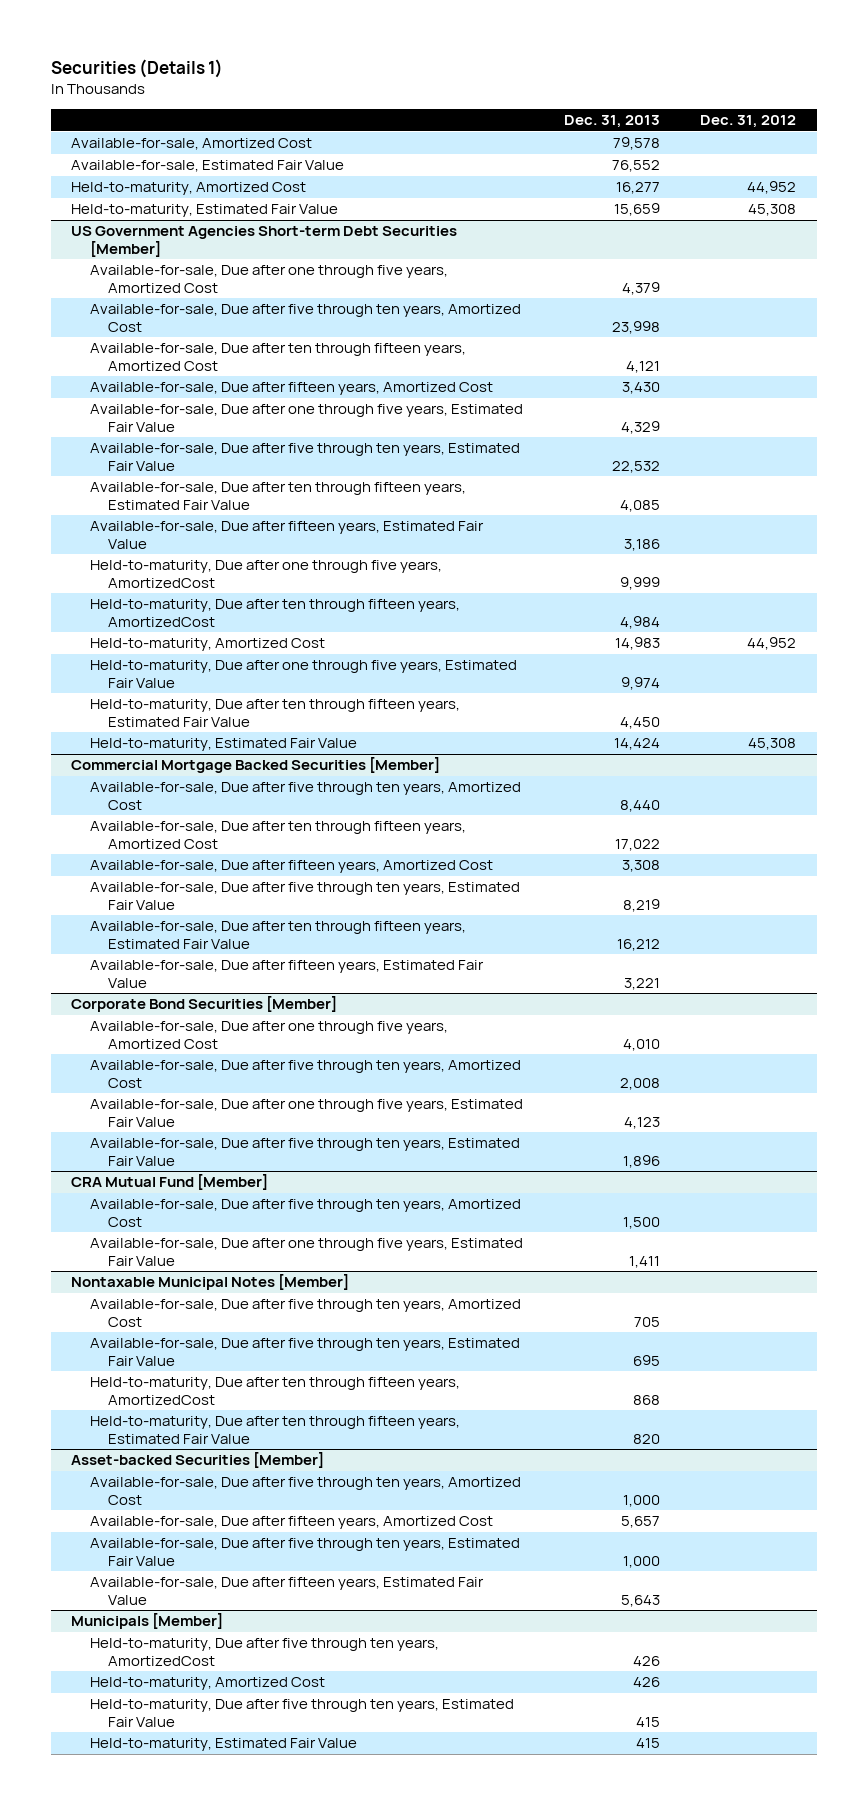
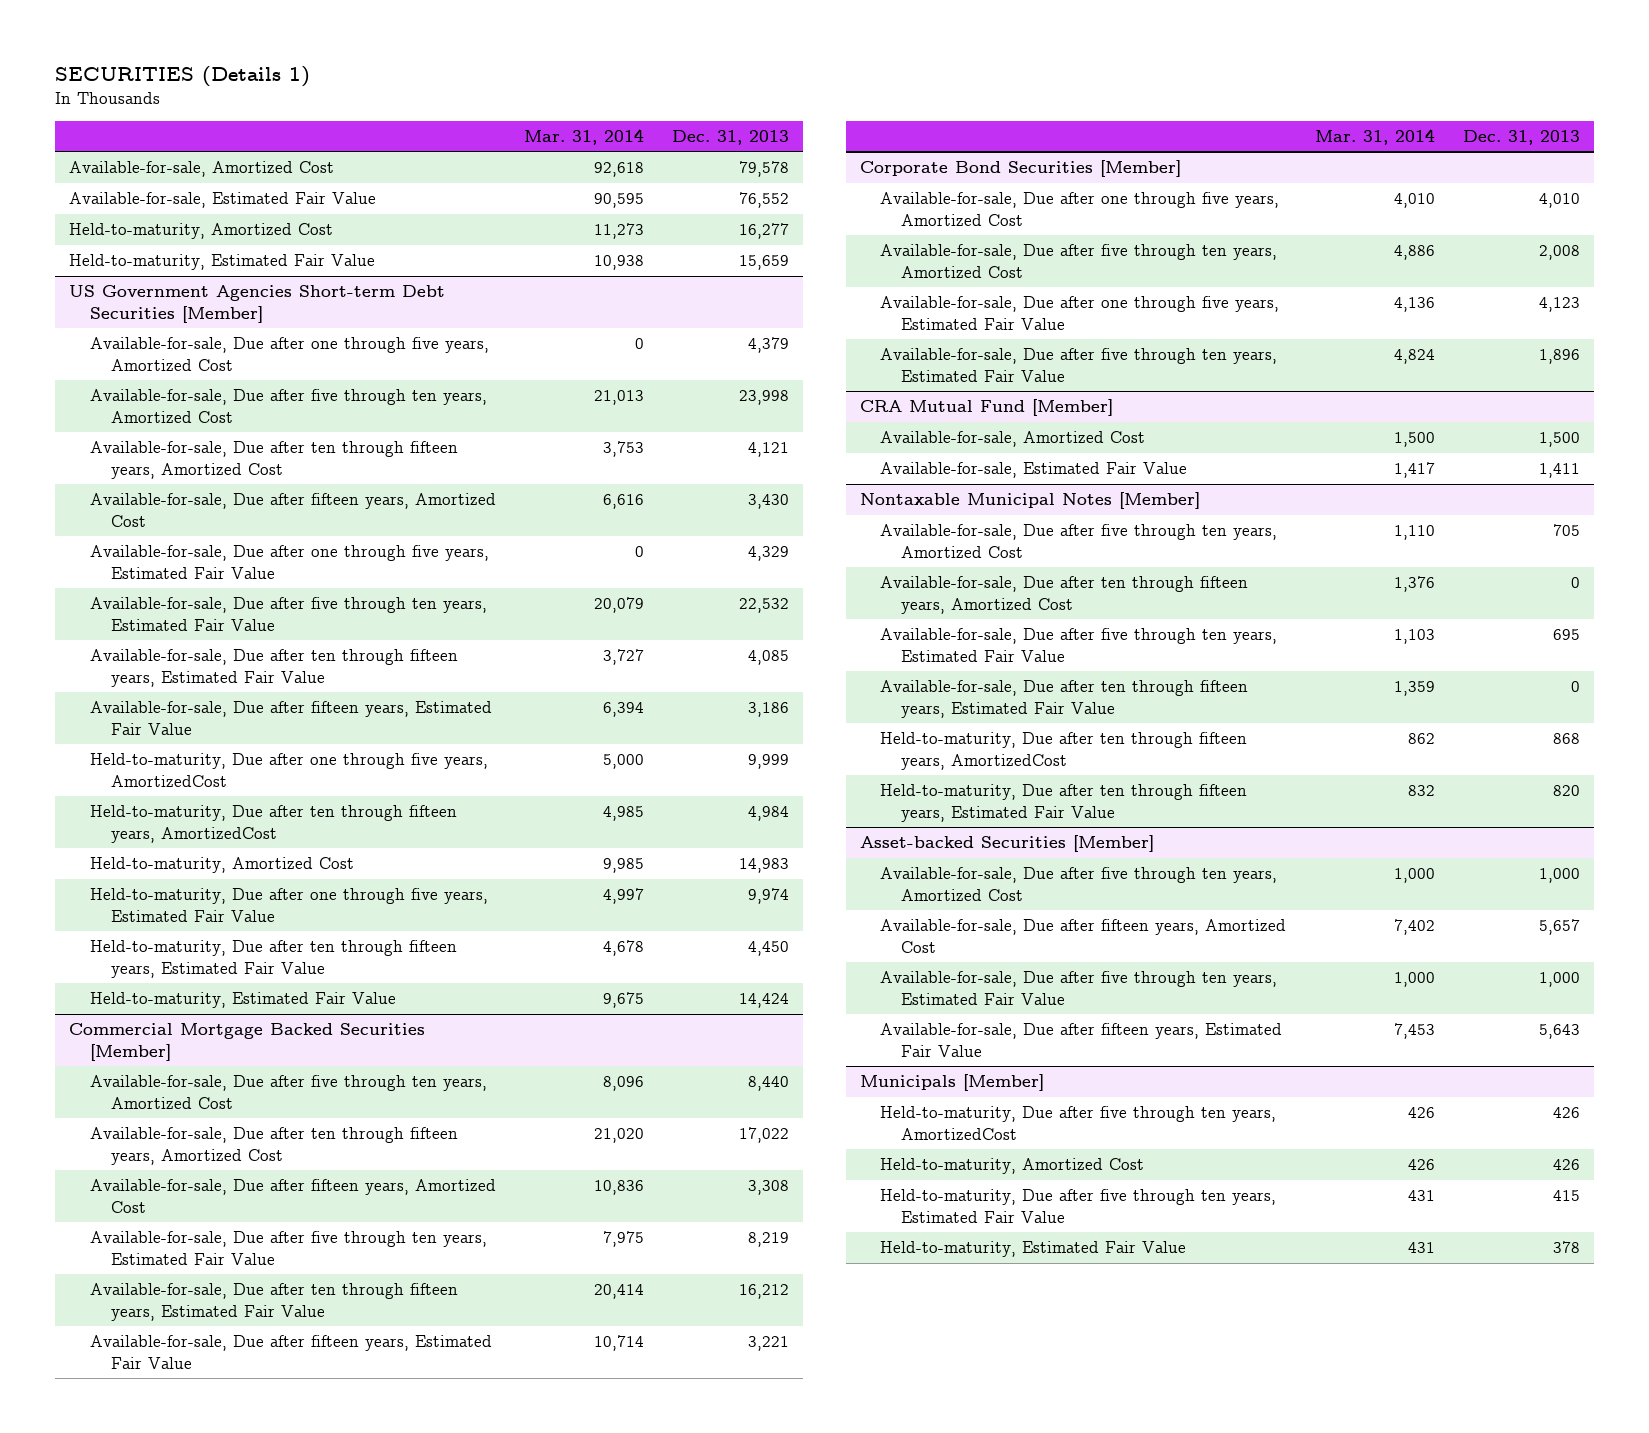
[50,58,223,78] Securities (Details 1) -> [54,66,310,88] SECURITIES (Details 1)
[700,114,797,128] Dec. 31, 2012 -> none
none -> [524,128,645,145] Mar. 31, 2014
[89,1199,521,1227] Available-for-sale, Due after five through ten years, Amortized Cost -> none
none -> [880,431,1146,448] Available-for-sale, Amortized Cost
[89,1238,523,1266] Available-for-sale, Due after one through five years, Estimated Fair Value -> [880,462,1188,479] Available-for-sale, Estimated Fair Value
none -> [880,576,1249,614] Available-for-sale, Due after ten through fifteen years, Amortized Cost
none -> [880,680,1249,718] Available-for-sale, Due after ten through fifteen years, Estimated Fair Value
[635,1738,660,1749] 415 -> [1552,1241,1580,1254] 378

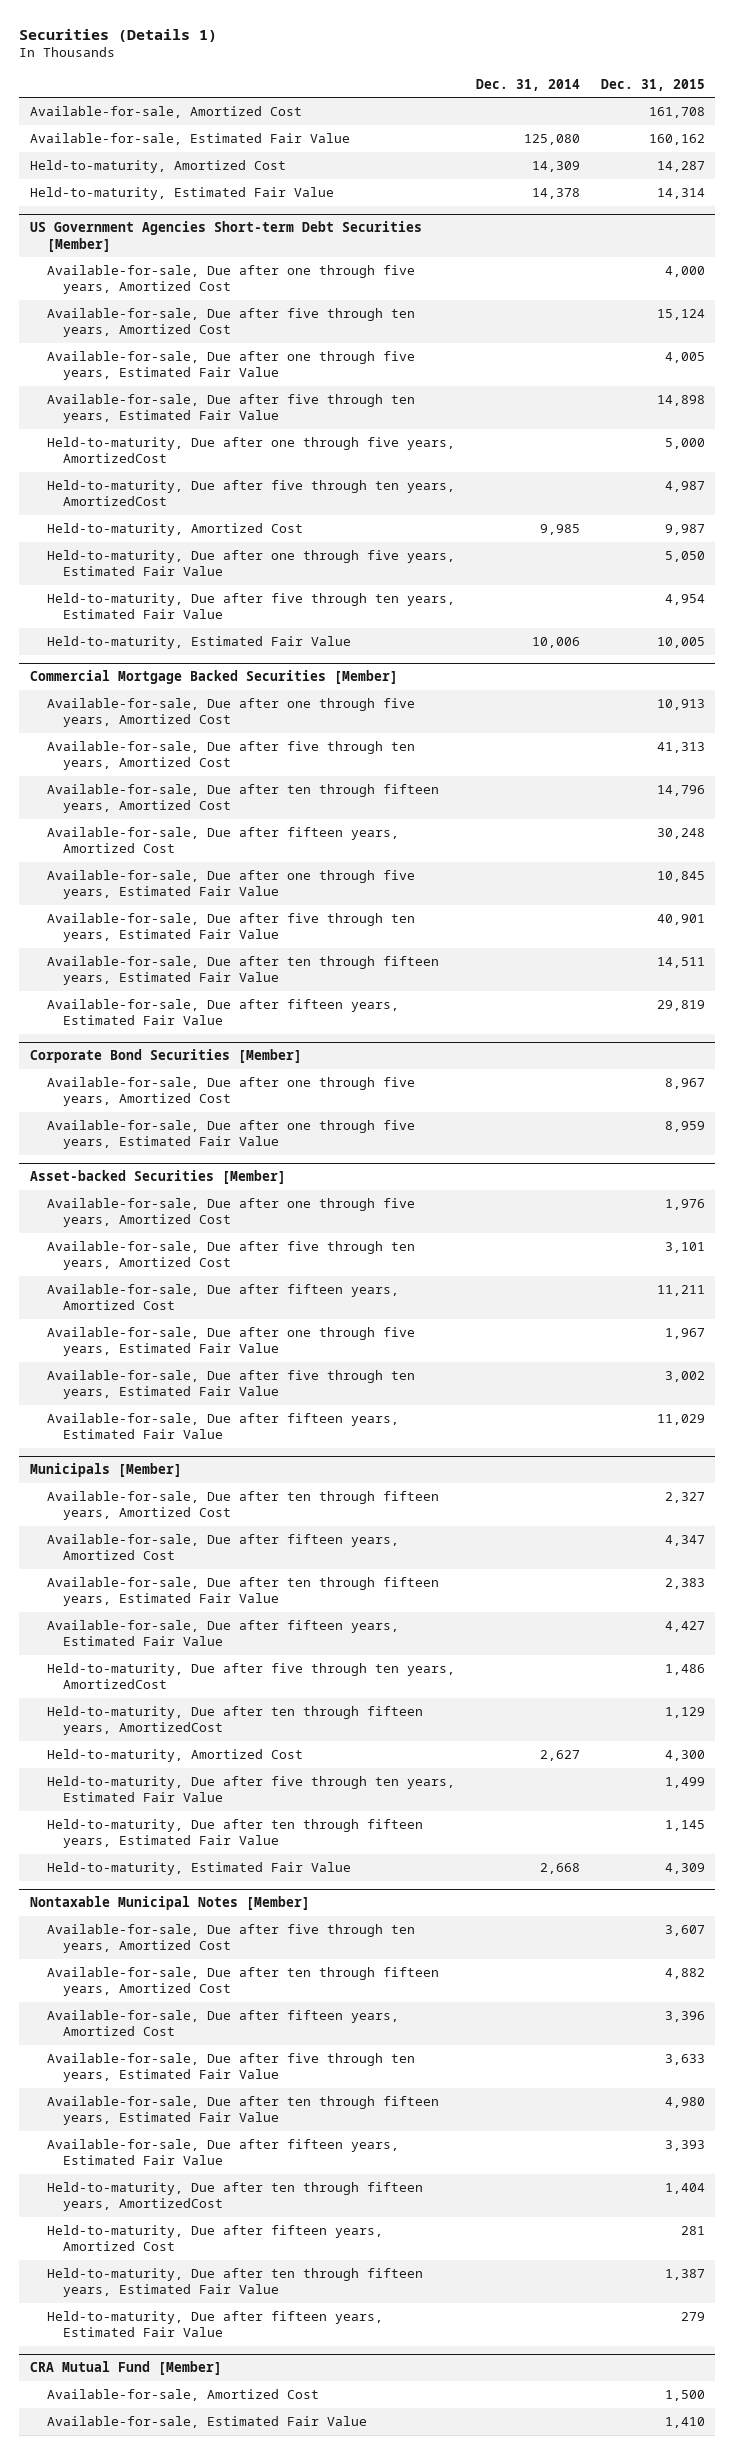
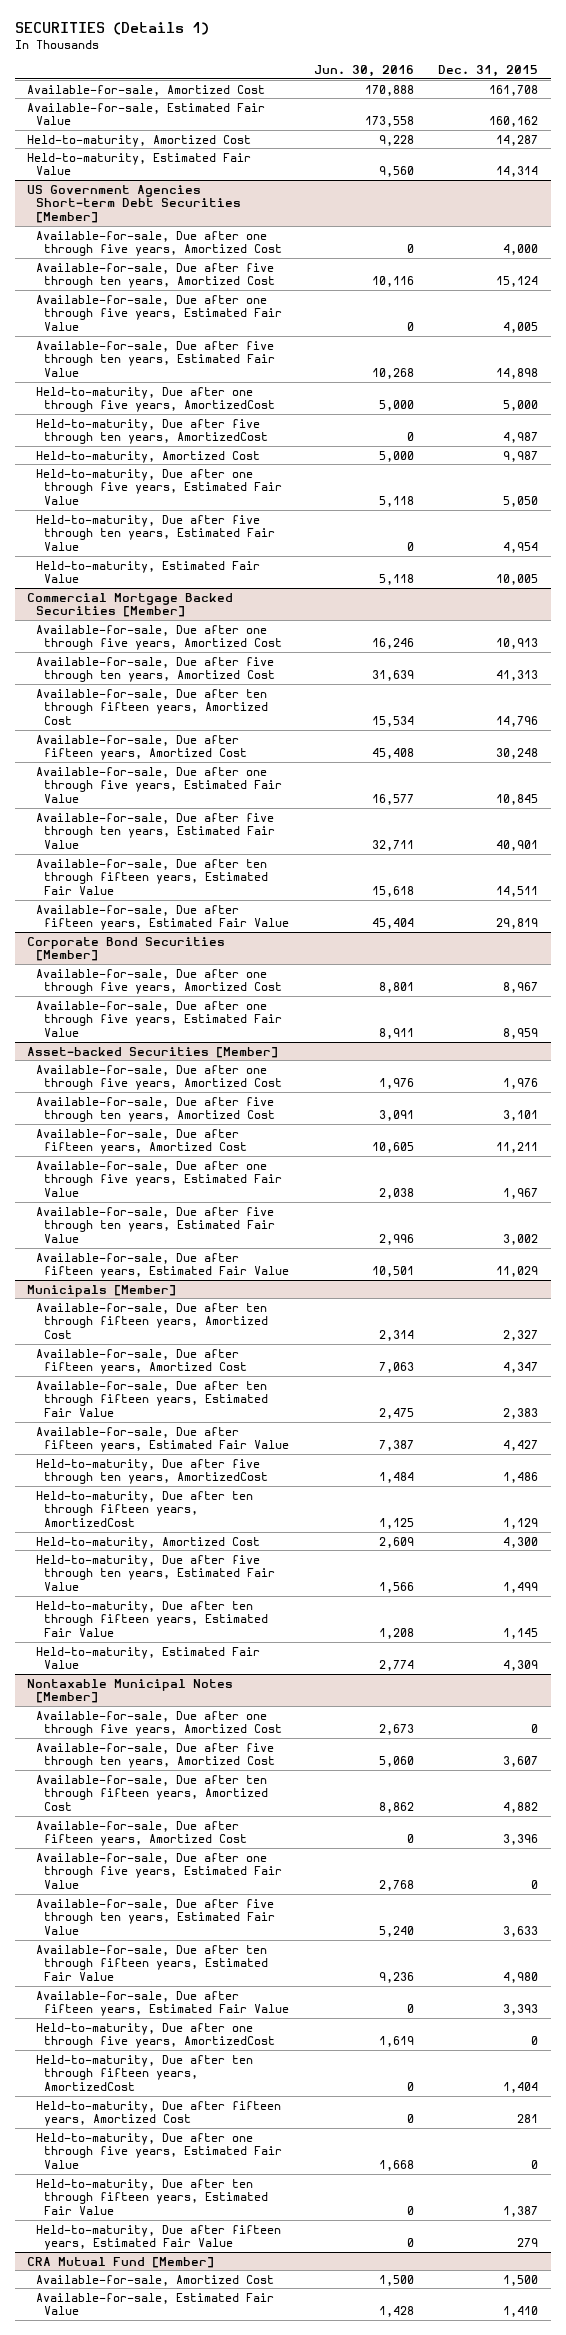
[19,28,218,42] Securities (Details 1) -> [14,21,209,35] SECURITIES (Details 1)
[475,78,580,91] Dec. 31, 2014 -> none
none -> [313,64,414,77] Jun. 30, 2016
none -> [35,1710,283,1737] Available-for-sale, Due after one through five years, Amortized Cost
none -> [35,1852,283,1889] Available-for-sale, Due after one through five years, Estimated Fair Value
none -> [35,2022,276,2049] Held-to-maturity, Due after one through five years, AmortizedCost
none -> [35,2132,283,2169] Held-to-maturity, Due after one through five years, Estimated Fair Value

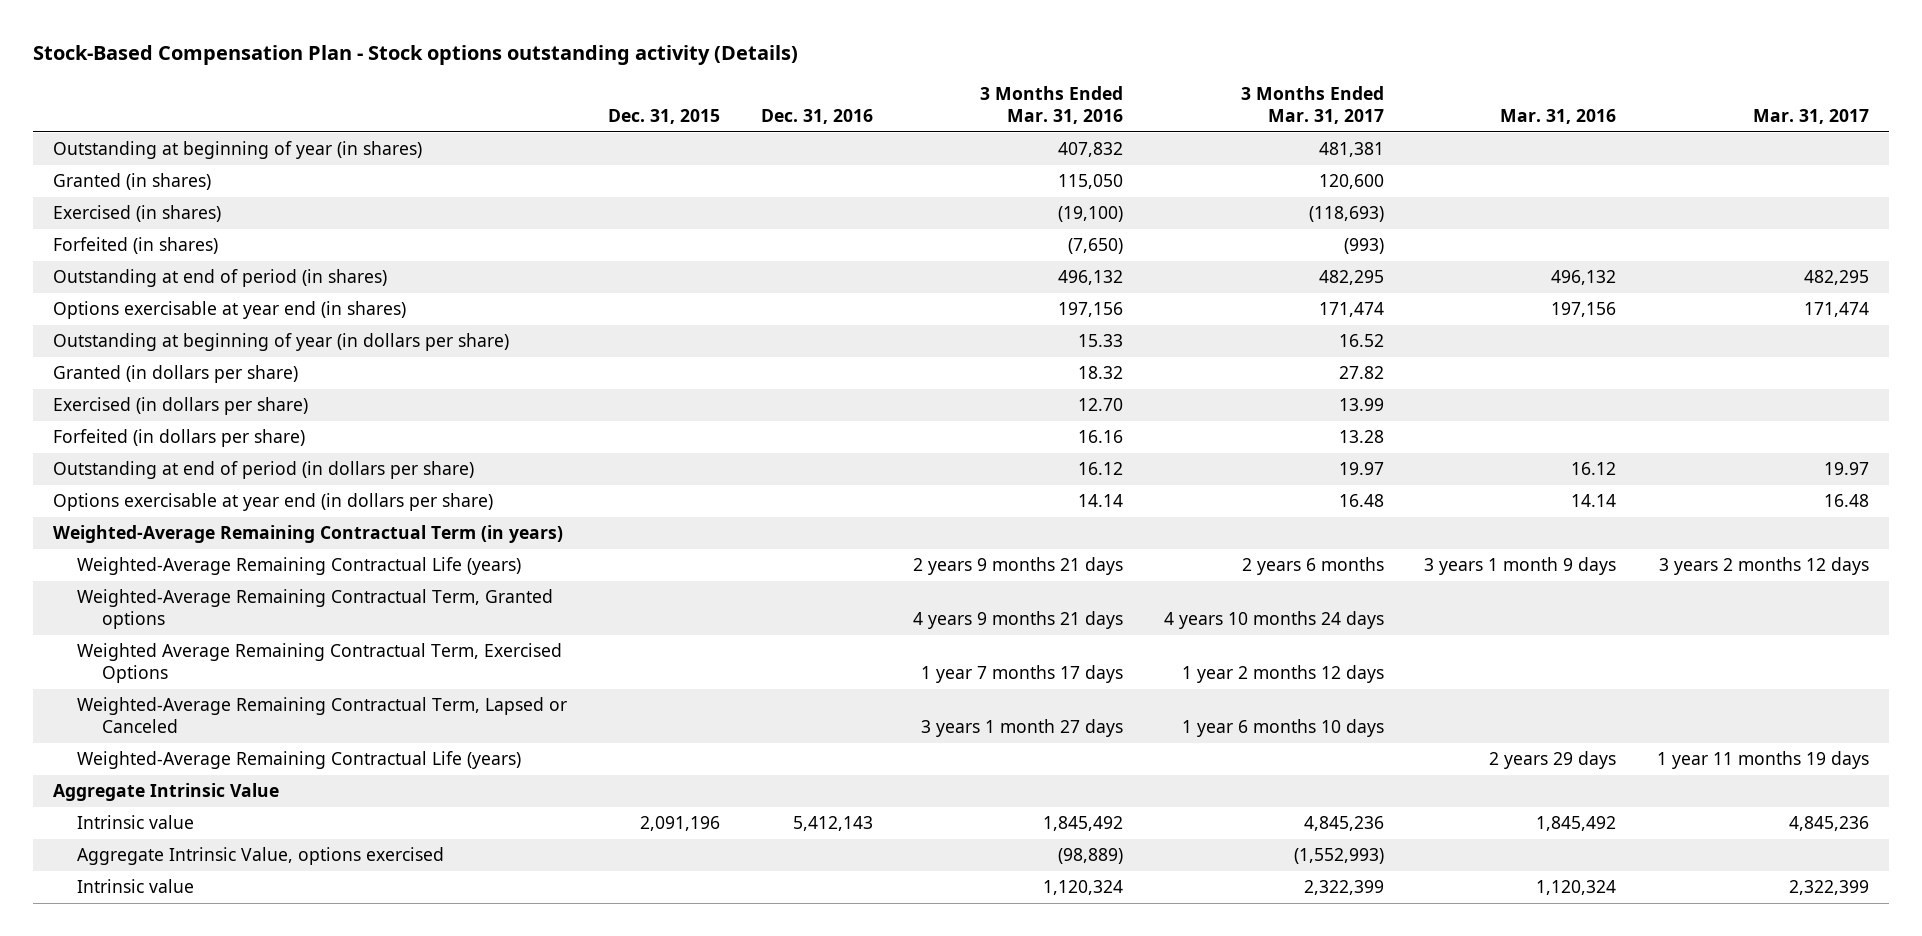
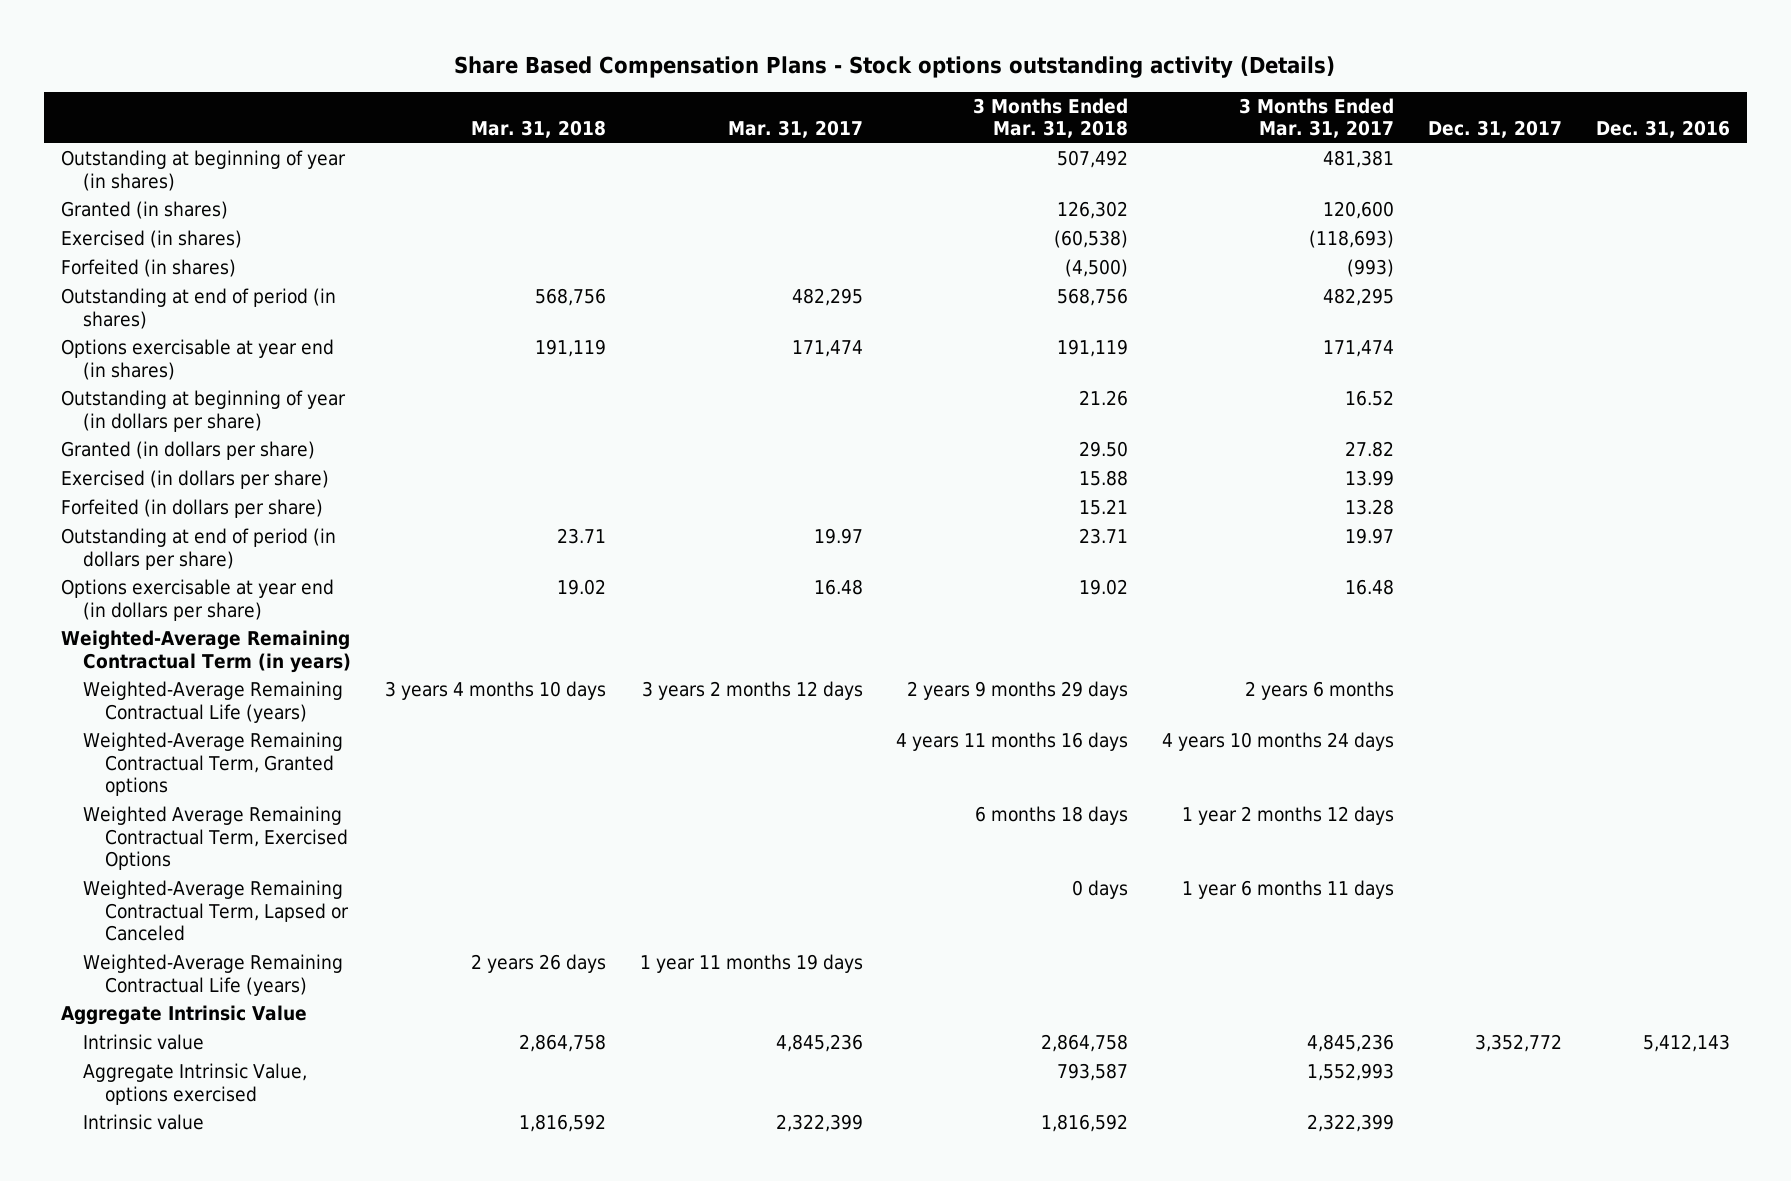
[33,45,799,66] Stock-Based Compensation Plan - Stock options outstanding activity (Details) -> [454,56,1336,79] Share Based Compensation Plans - Stock options outstanding activity (Details)
[608,109,721,125] Dec. 31, 2015 -> none
[980,86,1124,125] 3 Months Ended Mar. 31, 2016 -> none
[1500,109,1617,125] Mar. 31, 2016 -> none
none -> [470,120,606,139] Mar. 31, 2018
none -> [973,97,1129,139] 3 Months Ended Mar. 31, 2018
none -> [1427,120,1562,139] Dec. 31, 2017
[1181,719,1384,738] 1 year 6 months 10 days -> [1182,880,1395,900] 1 year 6 months 11 days
[1293,848,1384,865] (1,552,993) -> [1307,1063,1395,1082] 1,552,993

